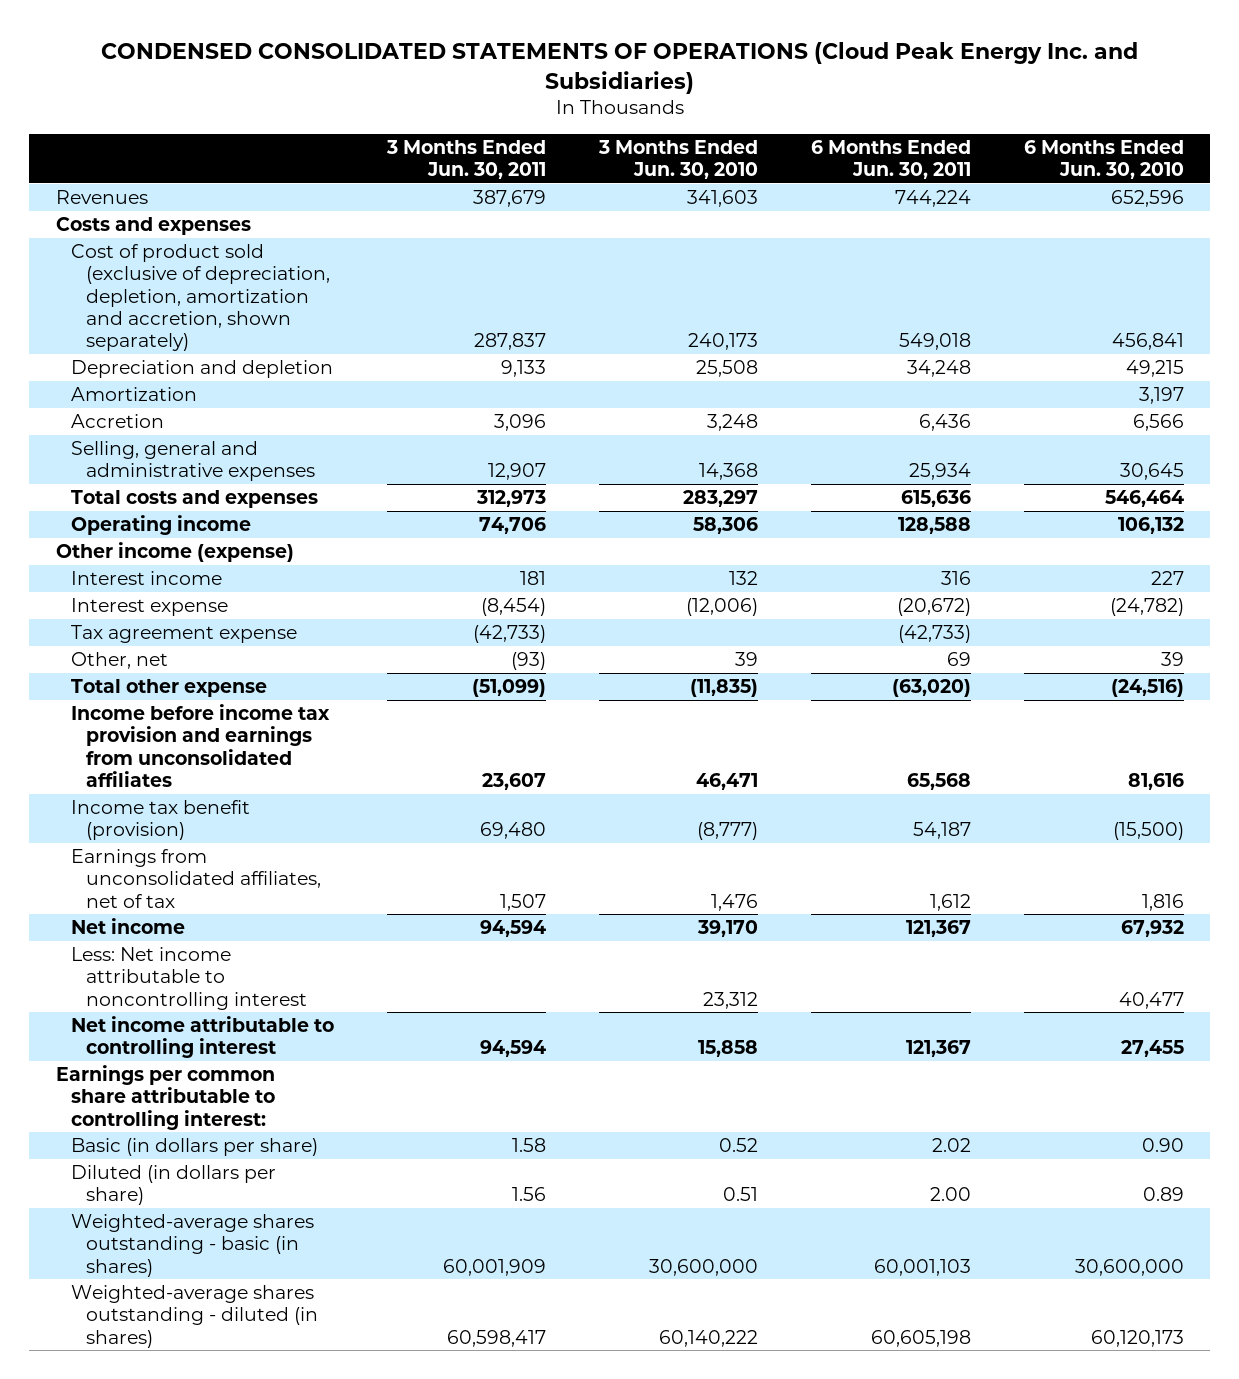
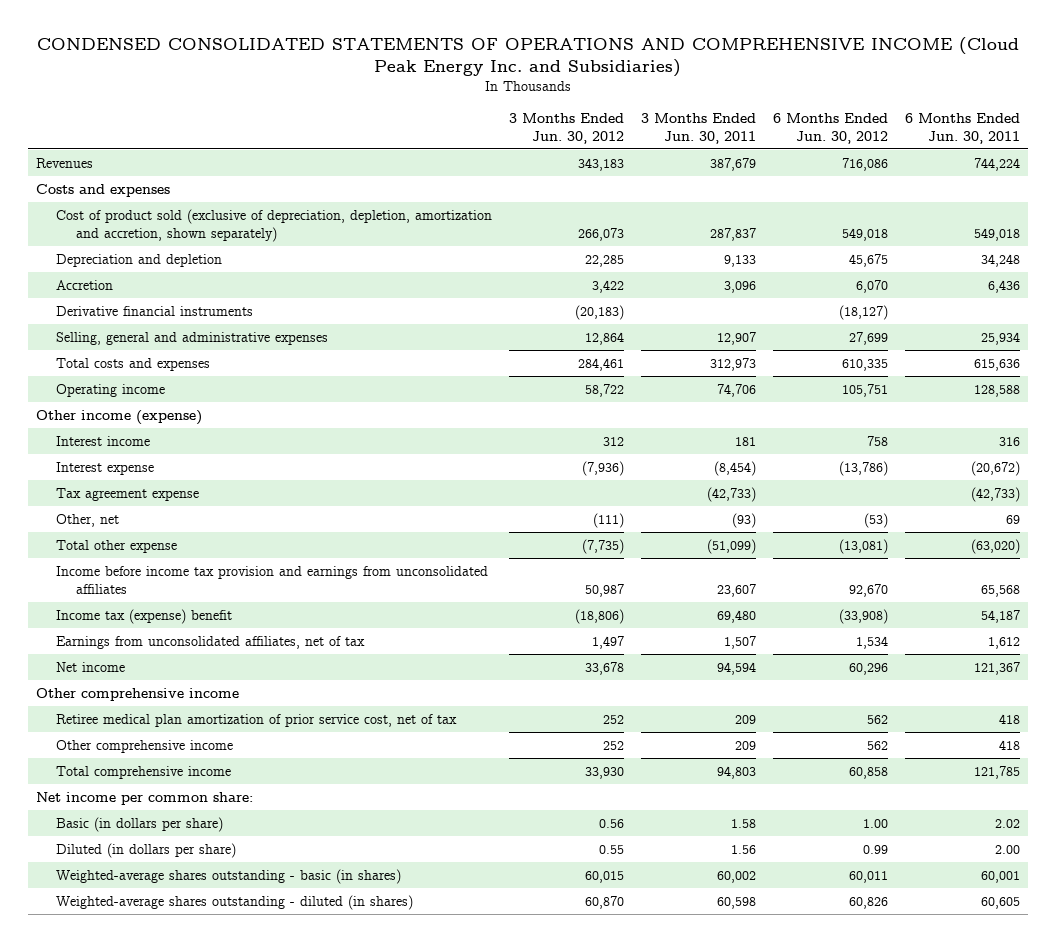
[100,41,1138,94] CONDENSED CONSOLIDATED STATEMENTS OF OPERATIONS (Cloud Peak Energy Inc. and Subsidiaries) -> [36,36,1019,77] CONDENSED CONSOLIDATED STATEMENTS OF OPERATIONS AND COMPREHENSIVE INCOME (Cloud Peak Energy Inc. and Subsidiaries)
[597,139,758,180] 3 Months Ended Jun. 30, 2010 -> none
[1023,139,1184,180] 6 Months Ended Jun. 30, 2010 -> none
none -> [508,112,624,144] 3 Months Ended Jun. 30, 2012
none -> [772,112,888,144] 6 Months Ended Jun. 30, 2012
[70,387,197,402] Amortization -> none
none -> [55,305,253,316] Derivative financial instruments
[70,800,250,841] Income tax benefit (provision) -> [55,608,232,624] Income tax (expense) benefit
[70,947,307,1010] Less: Net income attributable to noncontrolling interest -> none
[70,1016,334,1059] Net income attributable to controlling interest -> none
none -> [35,687,239,701] Other comprehensive income
none -> [55,713,457,727] Retiree medical plan amortization of prior service cost, net of tax
none -> [55,739,233,753] Other comprehensive income
none -> [55,765,231,779] Total comprehensive income
[55,1065,275,1130] Earnings per common share attributable to controlling interest: -> [35,791,253,805] Net income per common share:
[442,1258,546,1276] 60,001,909 -> [716,870,756,883] 60,002
[873,1258,971,1276] 60,001,103 -> [980,870,1020,883] 60,001
[446,1329,546,1347] 60,598,417 -> [716,896,756,909] 60,598
[870,1329,971,1347] 60,605,198 -> [980,896,1020,909] 60,605

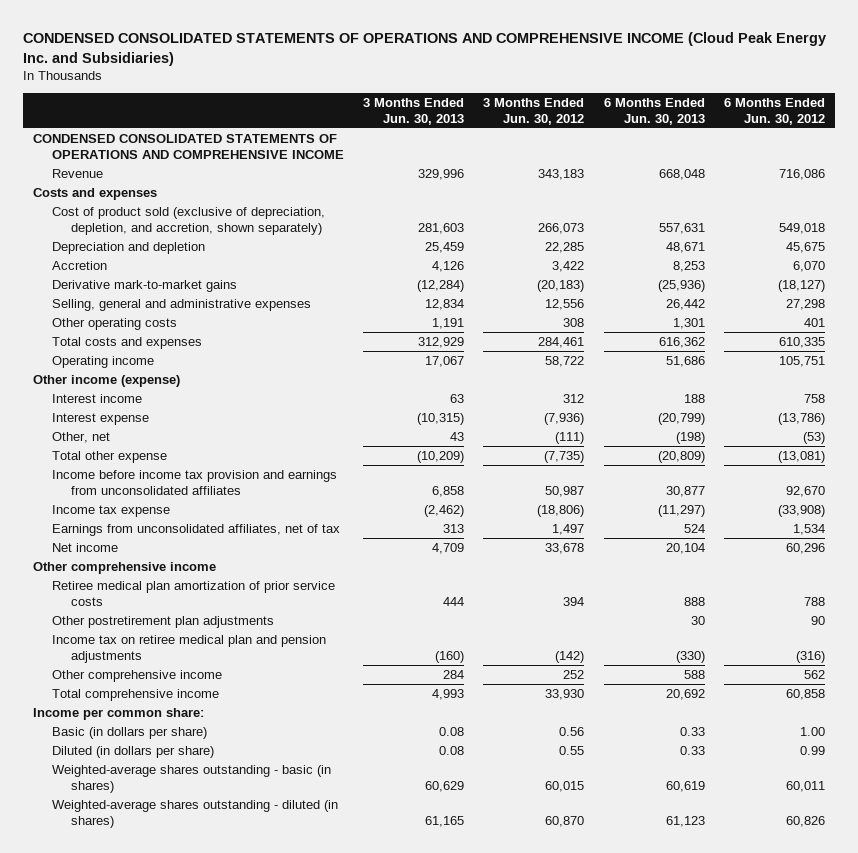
[640,112,756,144] 3 Months Ended Jun. 30, 2011 -> none
[904,112,1020,144] 6 Months Ended Jun. 30, 2011 -> none
none -> [363,97,465,125] 3 Months Ended Jun. 30, 2013
none -> [603,97,705,125] 6 Months Ended Jun. 30, 2013
none -> [32,133,344,159] CONDENSED CONSOLIDATED STATEMENTS OF OPERATIONS AND COMPREHENSIVE INCOME
[35,157,93,168] Revenues -> [51,168,103,178] Revenue
[55,208,492,242] Cost of product sold (exclusive of depreciation, depletion, amortization and accretion, shown separately) -> [51,206,325,235] Cost of product sold (exclusive of depreciation, depletion, and accretion, shown separately)
[55,305,253,316] Derivative financial instruments -> [51,279,237,292] Derivative mark-to-market gains
[584,331,624,345] 12,864 -> [545,298,585,310] 12,556
[848,331,888,345] 27,699 -> [786,298,826,310] 27,298
none -> [51,317,177,330] Other operating costs
[55,487,199,501] Tax agreement expense -> none
[55,608,232,624] Income tax (expense) benefit -> [51,504,170,517] Income tax expense
[55,713,457,727] Retiree medical plan amortization of prior service cost, net of tax -> [51,580,335,606] Retiree medical plan amortization of prior service costs
[602,714,624,724] 252 -> [563,596,585,606] 394
[866,714,888,724] 562 -> [804,596,826,606] 788
none -> [51,615,274,628] Other postretirement plan adjustments
none -> [51,634,326,663] Income tax on retiree medical plan and pension adjustments
[35,791,253,805] Net income per common share: -> [32,707,204,720] Income per common share:

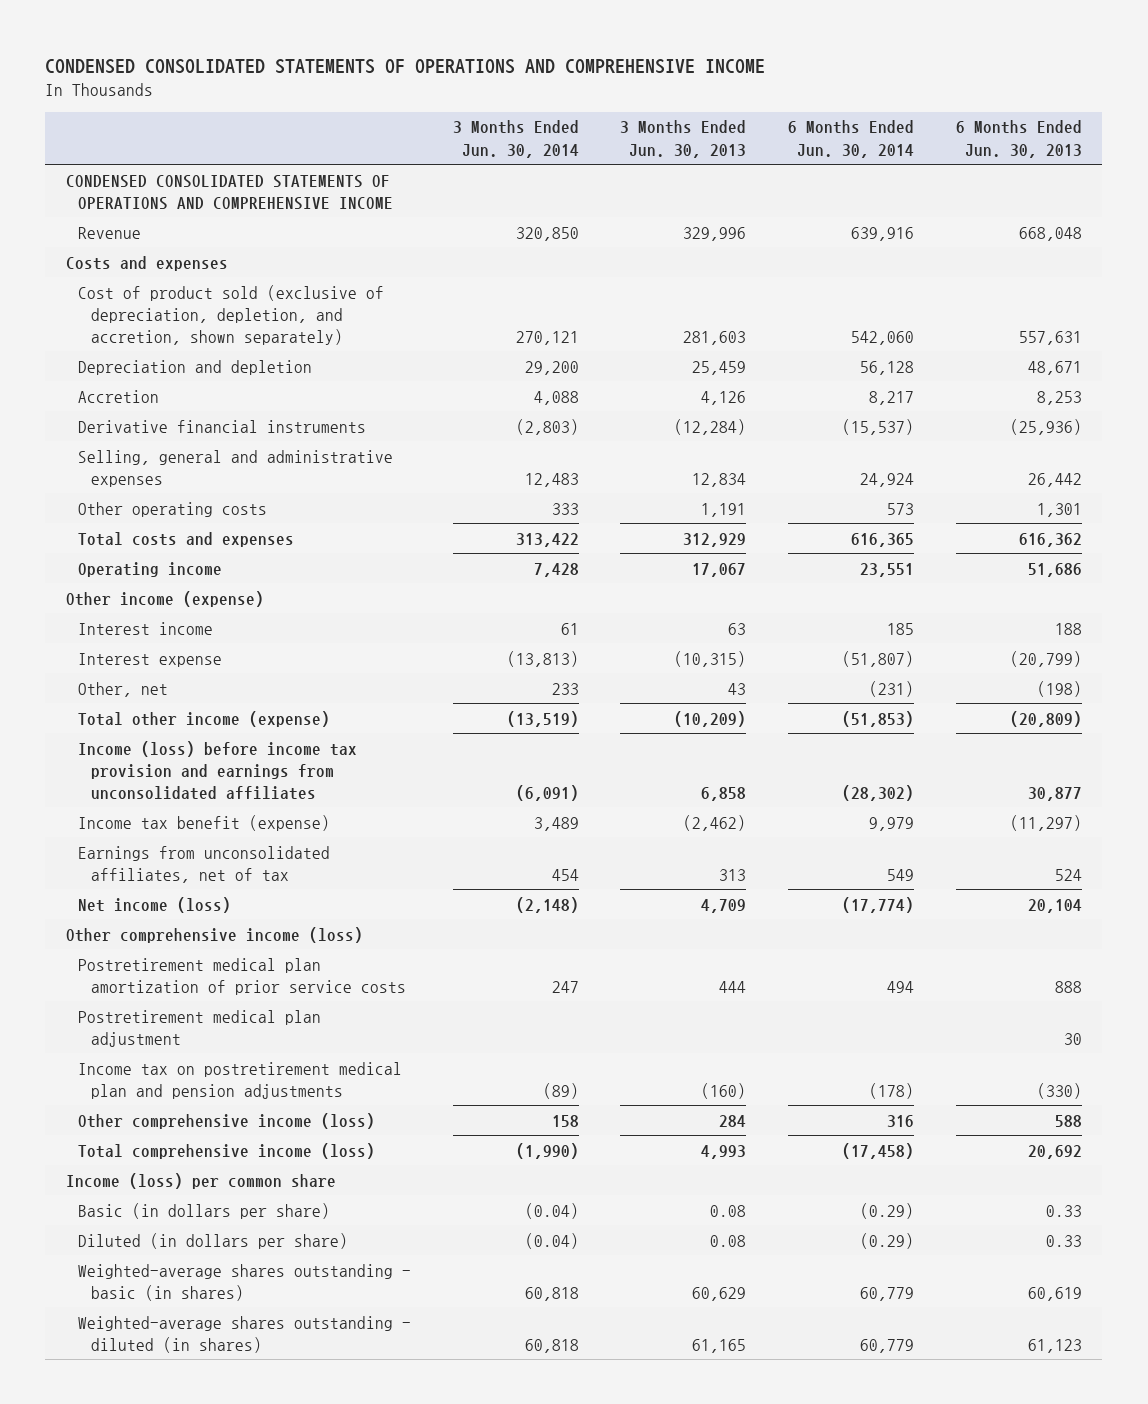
[22,31,826,66] CONDENSED CONSOLIDATED STATEMENTS OF OPERATIONS AND COMPREHENSIVE INCOME (Cloud Peak Energy Inc. and Subsidiaries) -> [45,58,766,74] CONDENSED CONSOLIDATED STATEMENTS OF OPERATIONS AND COMPREHENSIVE INCOME
[483,97,585,125] 3 Months Ended Jun. 30, 2012 -> none
[724,97,826,125] 6 Months Ended Jun. 30, 2012 -> none
none -> [452,120,579,158] 3 Months Ended Jun. 30, 2014
none -> [788,120,915,158] 6 Months Ended Jun. 30, 2014
[51,279,237,292] Derivative mark-to-market gains -> [78,419,367,433] Derivative financial instruments
[51,450,167,463] Total other expense -> [78,710,331,727] Total other income (expense)
[51,469,337,495] Income before income tax provision and earnings from unconsolidated affiliates -> [78,740,358,800] Income (loss) before income tax provision and earnings from unconsolidated affiliates
[51,504,170,517] Income tax expense -> [78,814,331,831] Income tax benefit (expense)
[51,542,118,552] Net income -> [78,896,232,913] Net income (loss)
[32,561,216,574] Other comprehensive income -> [65,926,363,943] Other comprehensive income (loss)
[51,580,335,606] Retiree medical plan amortization of prior service costs -> [78,957,406,995] Postretirement medical plan amortization of prior service costs
[51,615,274,628] Other postretirement plan adjustments -> [78,1009,322,1047] Postretirement medical plan adjustment
[51,634,326,663] Income tax on retiree medical plan and pension adjustments -> [78,1061,403,1099] Income tax on postretirement medical plan and pension adjustments
[51,669,222,682] Other comprehensive income -> [78,1112,376,1129] Other comprehensive income (loss)
[51,688,219,701] Total comprehensive income -> [78,1142,376,1159] Total comprehensive income (loss)
[32,707,204,720] Income per common share: -> [65,1172,336,1189] Income (loss) per common share

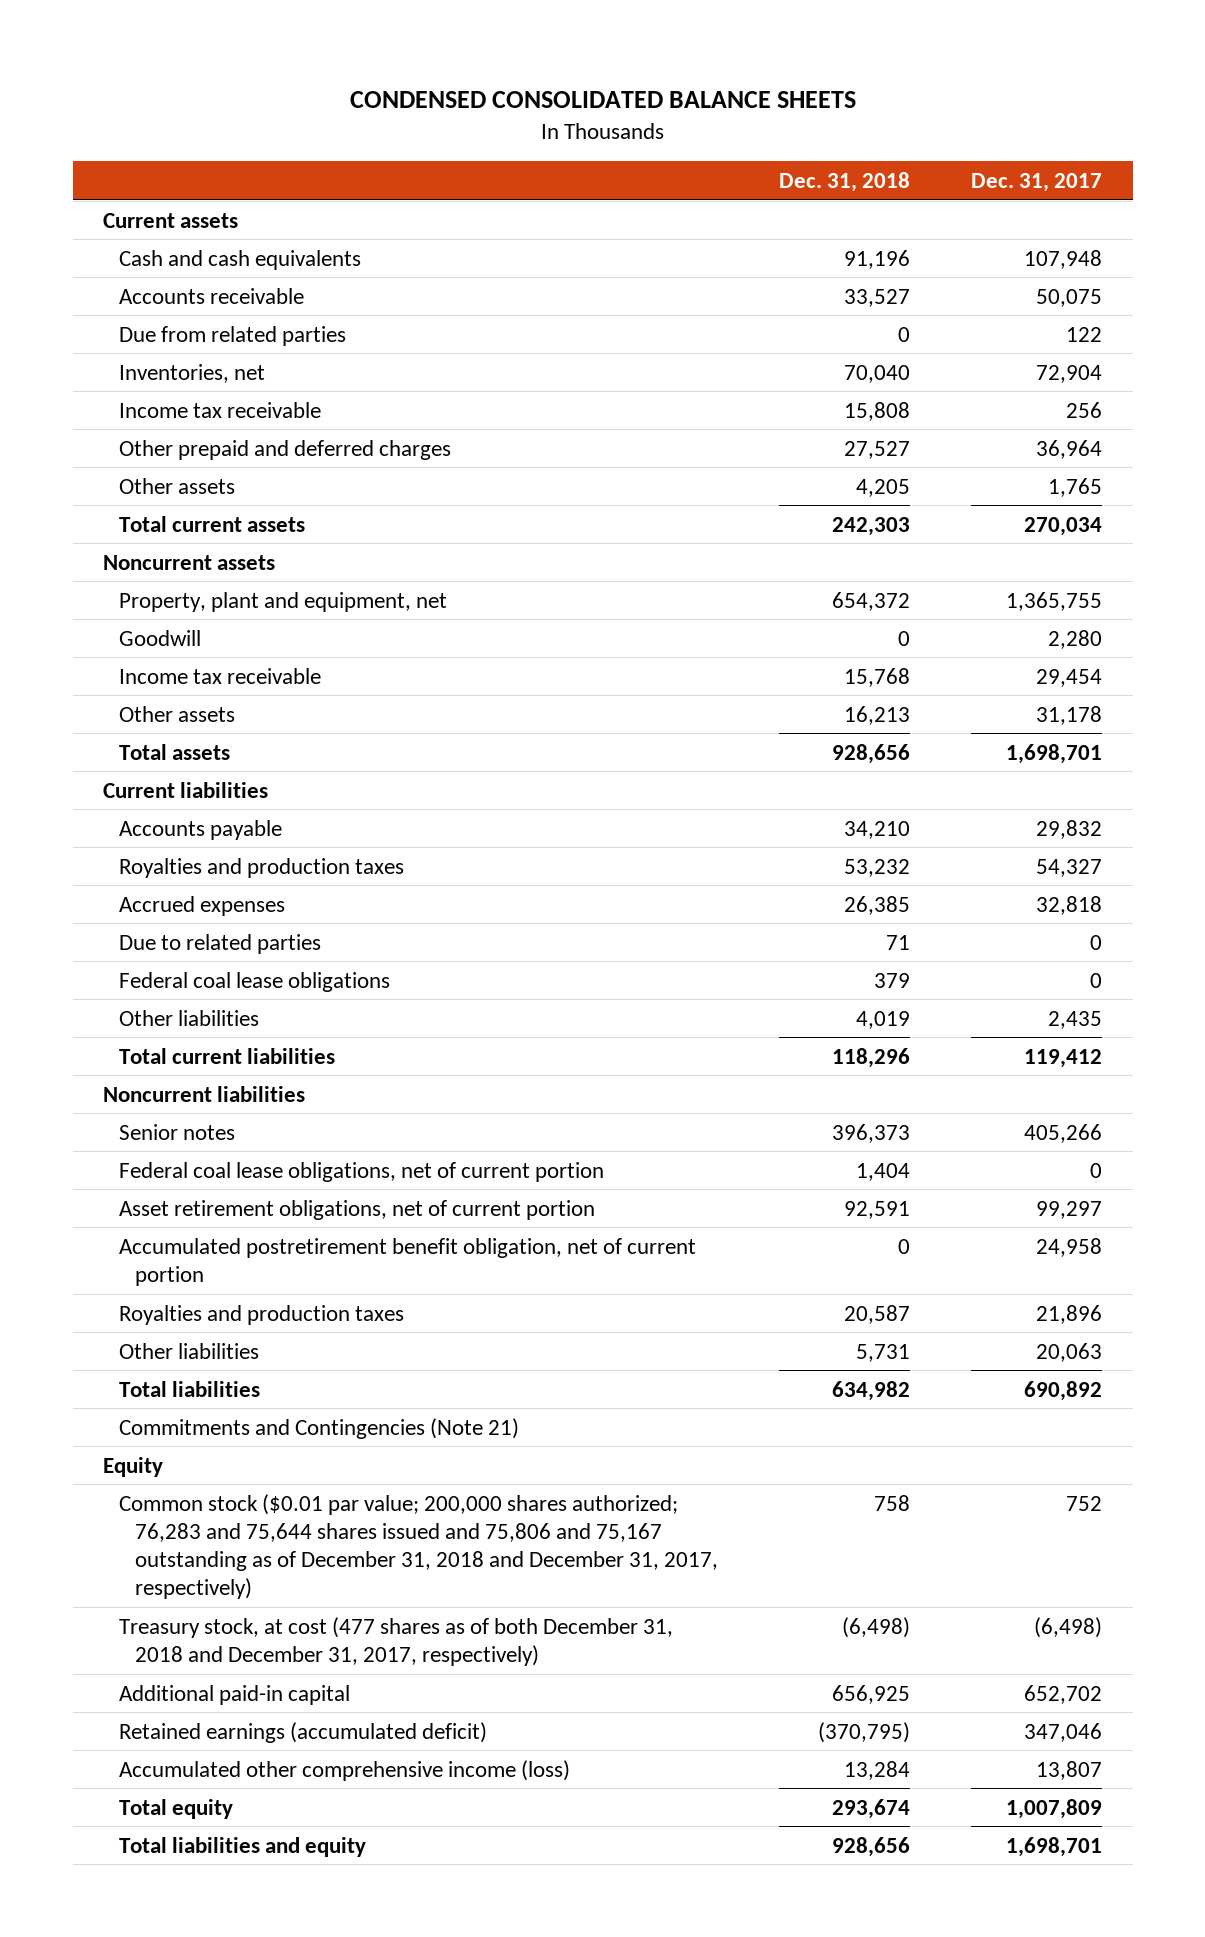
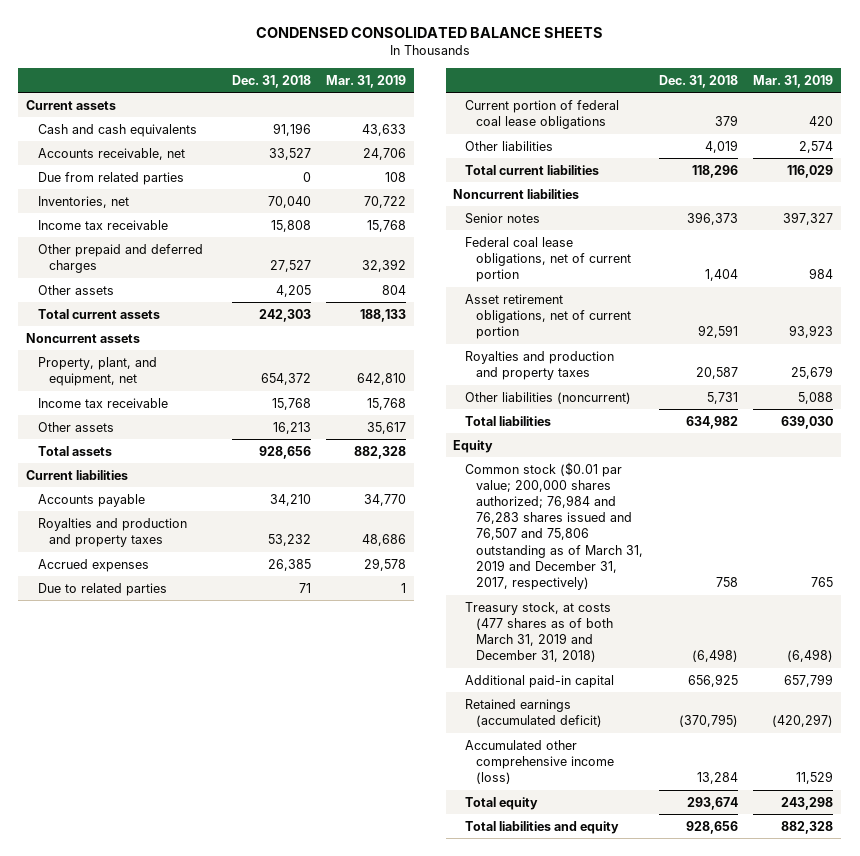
[971,173,1103,193] Dec. 31, 2017 -> none
none -> [326,74,407,88] Mar. 31, 2019
[119,287,305,304] Accounts receivable -> [37,147,185,160] Accounts receivable, net
[119,629,202,646] Goodwill -> none
[119,591,448,612] Property, plant and equipment, net -> [37,356,157,386] Property, plant, and equipment, net
[119,857,405,878] Royalties and production taxes -> [37,517,187,547] Royalties and production and property taxes
[119,971,391,992] Federal coal lease obligations -> [464,99,619,129] Current portion of federal coal lease obligations
[119,1237,697,1286] Accumulated postretirement benefit obligation, net of current portion -> none
[119,1304,405,1325] Royalties and production taxes -> [464,350,614,380] Royalties and production and property taxes
[119,1342,260,1359] Other liabilities -> [464,391,631,404] Other liabilities (noncurrent)
[119,1417,520,1439] Commitments and Contingencies (Note 21) -> none
[119,1493,719,1599] Common stock ($0.01 par value; 200,000 shares authorized; 76,283 and 75,644 shares issued and 75,806 and 75,167 outstanding as of December 31, 2018 and December 31, 2017, respectively) -> [464,461,644,590] Common stock ($0.01 par value; 200,000 shares authorized; 76,984 and 76,283 shares issued and 76,507 and 75,806 outstanding as of March 31, 2019 and December 31, 2017, respectively)
[119,1616,674,1666] Treasury stock, at cost (477 shares as of both December 31, 2018 and December 31, 2017, respectively) -> [464,601,614,663] Treasury stock, at costs (477 shares as of both March 31, 2019 and December 31, 2018)

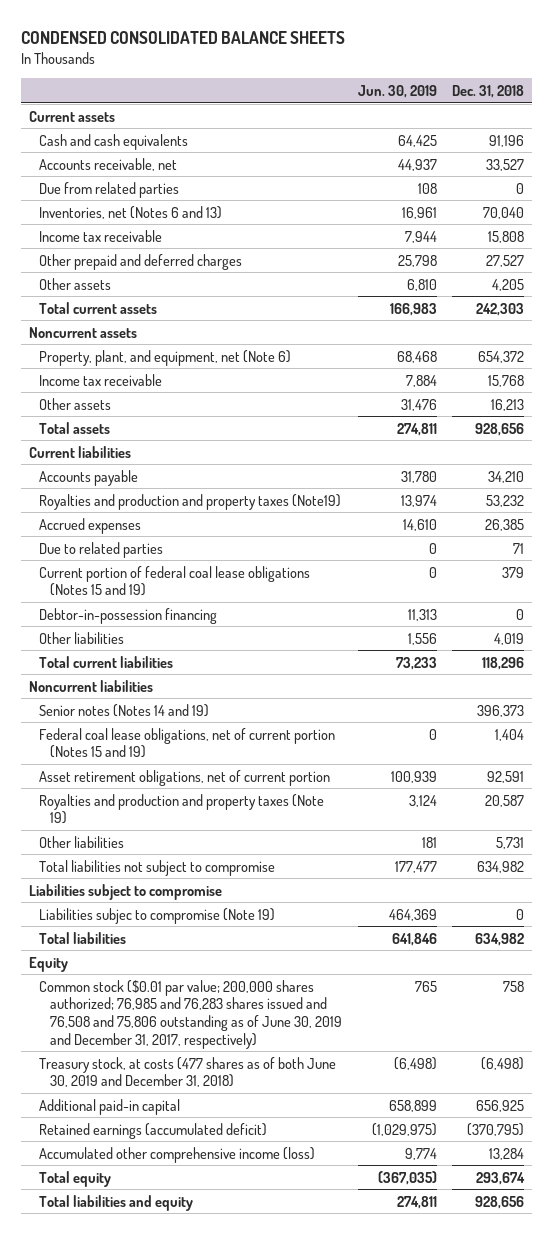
[326,74,407,88] Mar. 31, 2019 -> none
none -> [357,84,437,98] Jun. 30, 2019
[37,195,129,208] Inventories, net -> [39,205,223,219] Inventories, net (Notes 6 and 13)
[37,356,157,386] Property, plant, and equipment, net -> [39,349,292,366] Property, plant, and equipment, net (Note 6)
[37,517,187,547] Royalties and production and property taxes -> [39,493,342,510] Royalties and production and property taxes (Note19)
[464,99,619,129] Current portion of federal coal lease obligations -> [39,565,311,597] Current portion of federal coal lease obligations (Notes 15 and 19)
none -> [39,607,218,624] Debtor-in-possession financing
[464,212,540,224] Senior notes -> [39,703,210,717] Senior notes (Notes 14 and 19)
[464,236,632,283] Federal coal lease obligations, net of current portion -> [39,727,336,759] Federal coal lease obligations, net of current portion (Notes 15 and 19)
[464,350,614,380] Royalties and production and property taxes -> [39,793,325,825] Royalties and production and property taxes (Note 19)
[464,391,631,404] Other liabilities (noncurrent) -> [39,835,125,848] Other liabilities
none -> [39,859,276,876] Total liabilities not subject to compromise
none -> [28,883,222,900] Liabilities subject to compromise
none -> [39,907,276,924] Liabilities subjec to compromise (Note 19)
[464,461,644,590] Common stock ($0.01 par value; 200,000 shares authorized; 76,984 and 76,283 shares issued and 76,507 and 75,806 outstanding as of March 31, 2019 and December 31, 2017, respectively) -> [39,979,343,1049] Common stock ($0.01 par value; 200,000 shares authorized; 76,985 and 76,283 shares issued and 76,508 and 75,806 outstanding as of June 30, 2019 and December 31, 2017, respectively)
[464,601,614,663] Treasury stock, at costs (477 shares as of both March 31, 2019 and December 31, 2018) -> [39,1056,337,1088] Treasury stock, at costs (477 shares as of both June 30, 2019 and December 31, 2018)

